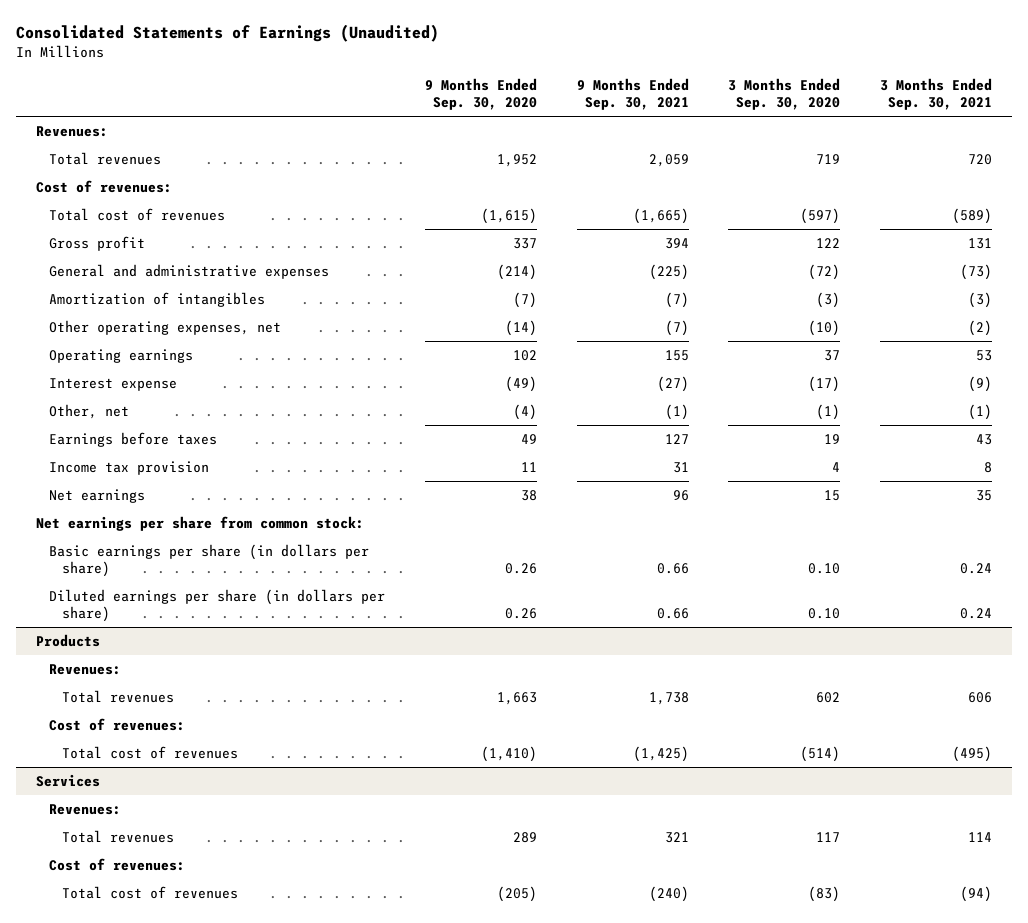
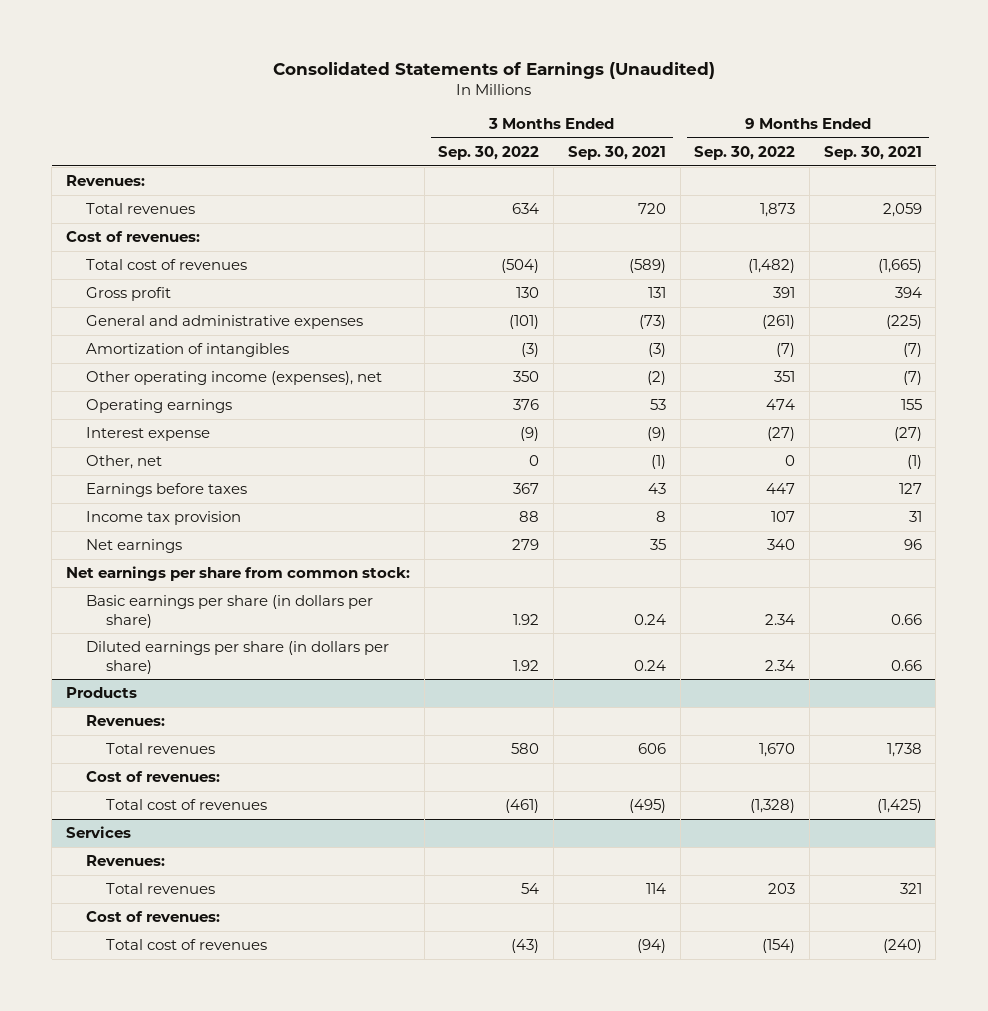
[424,77,537,111] 9 Months Ended Sep. 30, 2020 -> none
[728,77,841,111] 3 Months Ended Sep. 30, 2020 -> none
none -> [438,146,540,161] Sep. 30, 2022
none -> [694,146,796,161] Sep. 30, 2022
[48,319,281,335] Other operating expenses, net -> [85,371,382,386] Other operating income (expenses), net

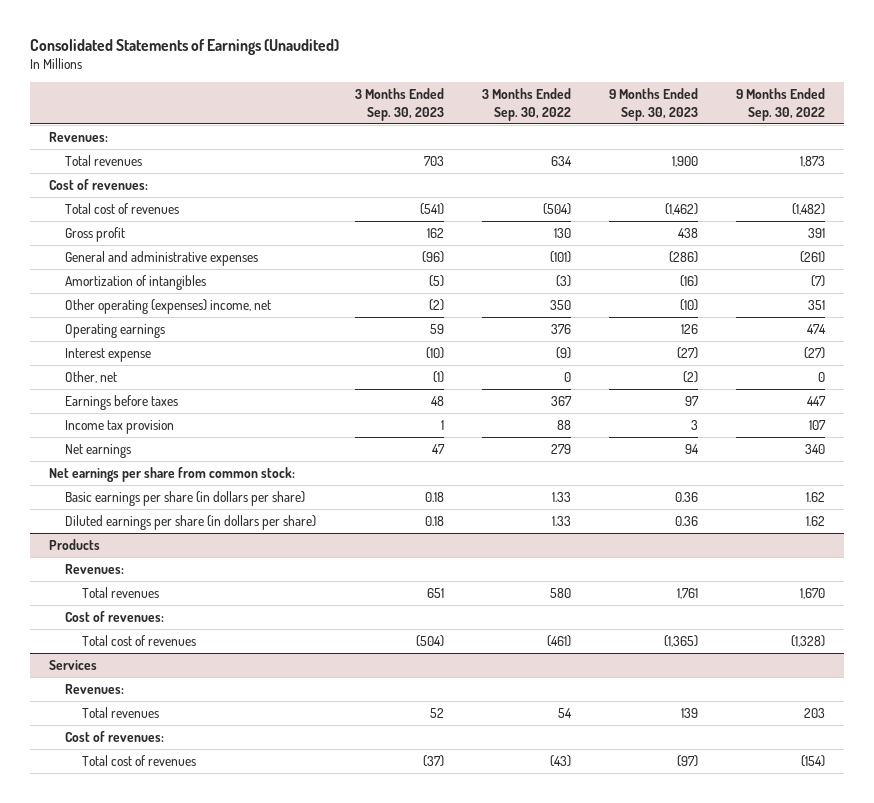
[567,146,666,161] Sep. 30, 2021 -> none
[823,146,922,161] Sep. 30, 2021 -> none
none -> [354,88,444,121] 3 Months Ended Sep. 30, 2023
none -> [608,88,698,121] 9 Months Ended Sep. 30, 2023
[85,371,382,386] Other operating income (expenses), net -> [65,298,272,314] Other operating (expenses) income, net
[513,613,540,625] 1.92 -> [551,491,571,502] 1.33
[765,613,796,625] 2.34 -> [805,491,825,502] 1.62
[513,659,540,671] 1.92 -> [551,515,571,526] 1.33
[765,659,796,671] 2.34 -> [805,515,825,526] 1.62

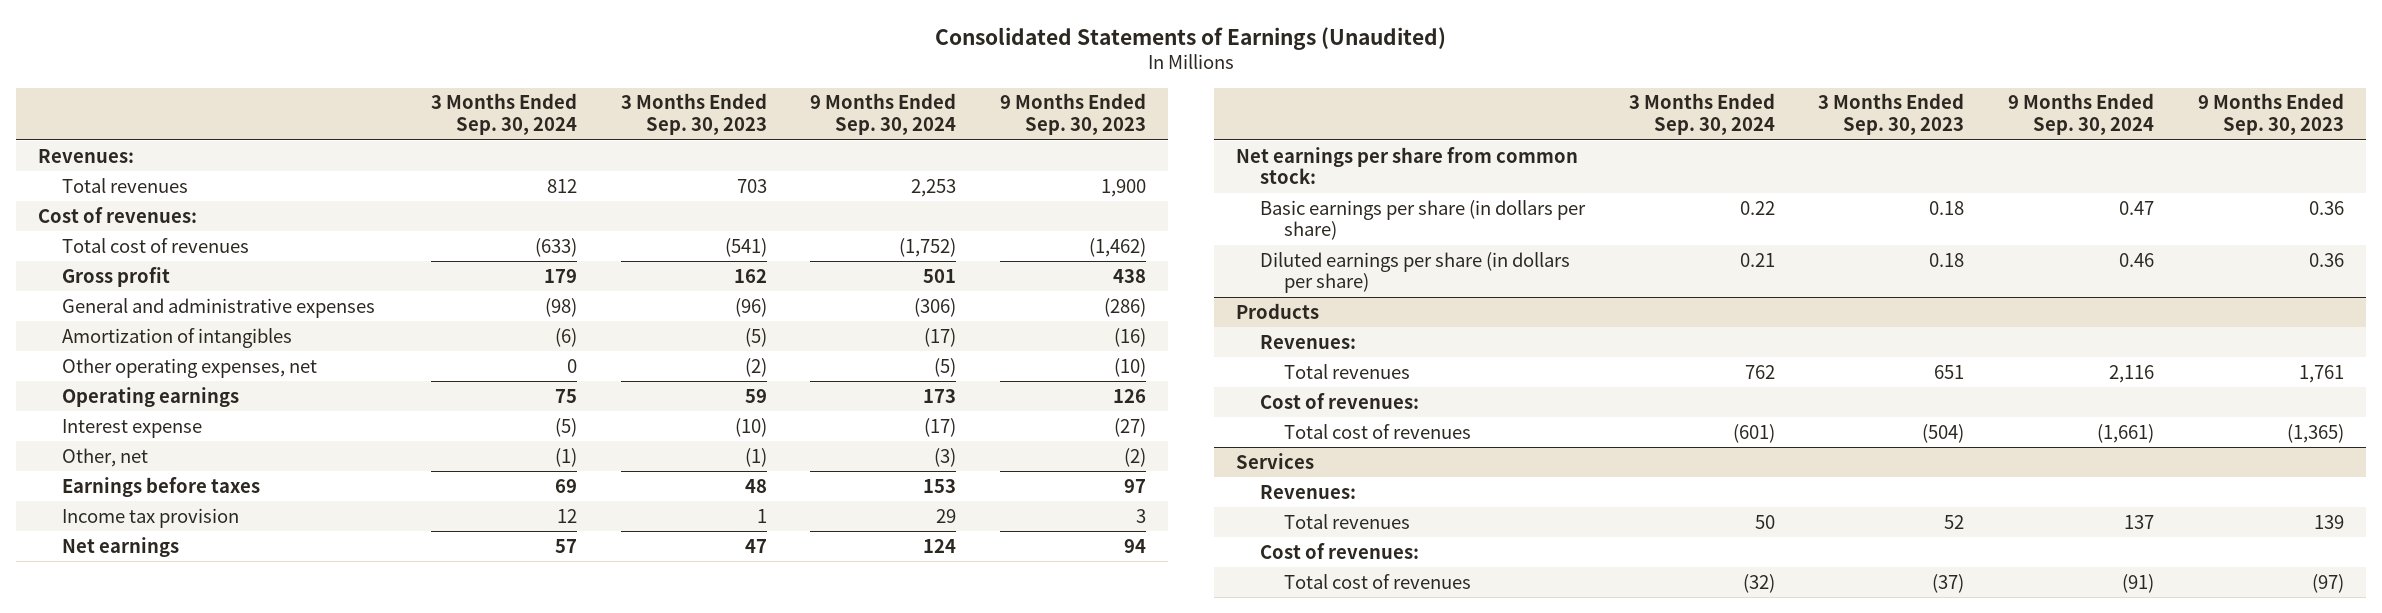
[481,88,571,121] 3 Months Ended Sep. 30, 2022 -> none
[735,88,825,121] 9 Months Ended Sep. 30, 2022 -> none
none -> [430,93,577,136] 3 Months Ended Sep. 30, 2024
none -> [810,93,957,136] 9 Months Ended Sep. 30, 2024
[65,298,272,314] Other operating (expenses) income, net -> [62,357,318,378] Other operating expenses, net

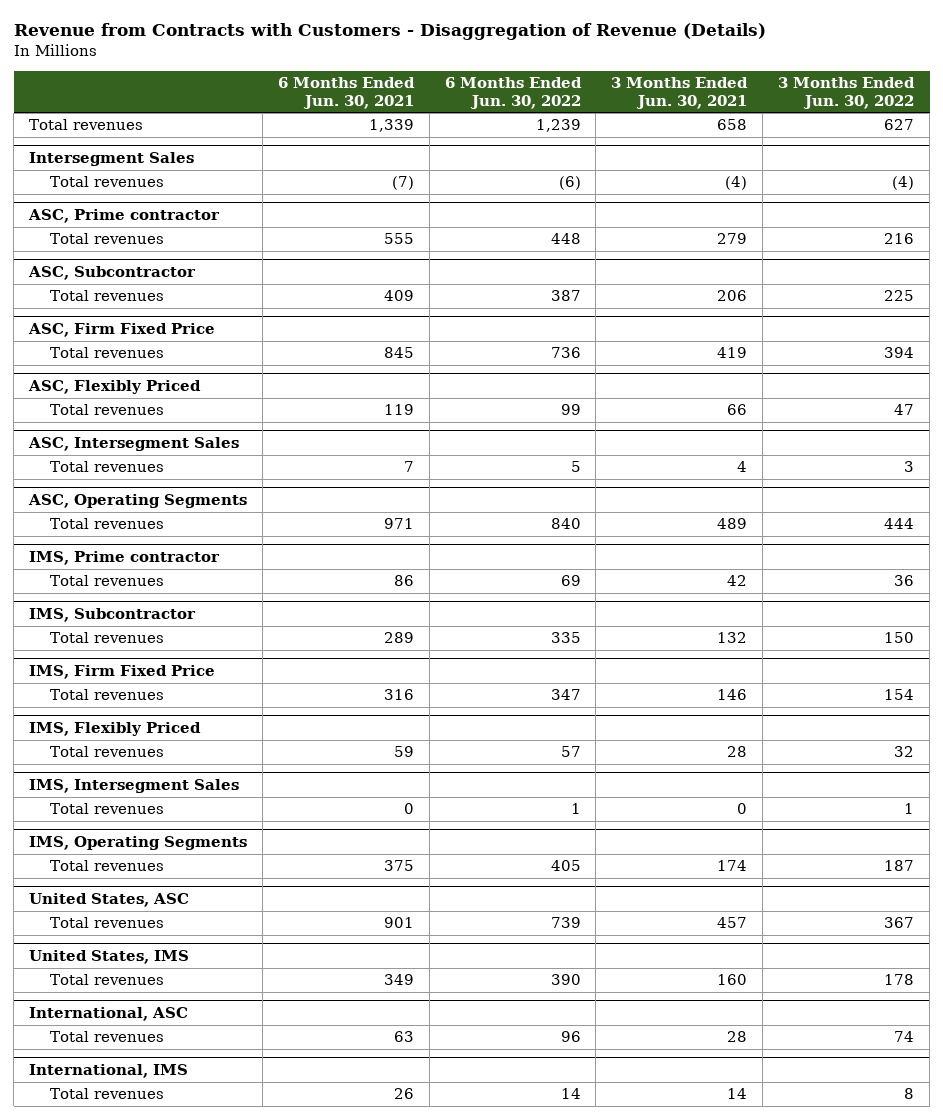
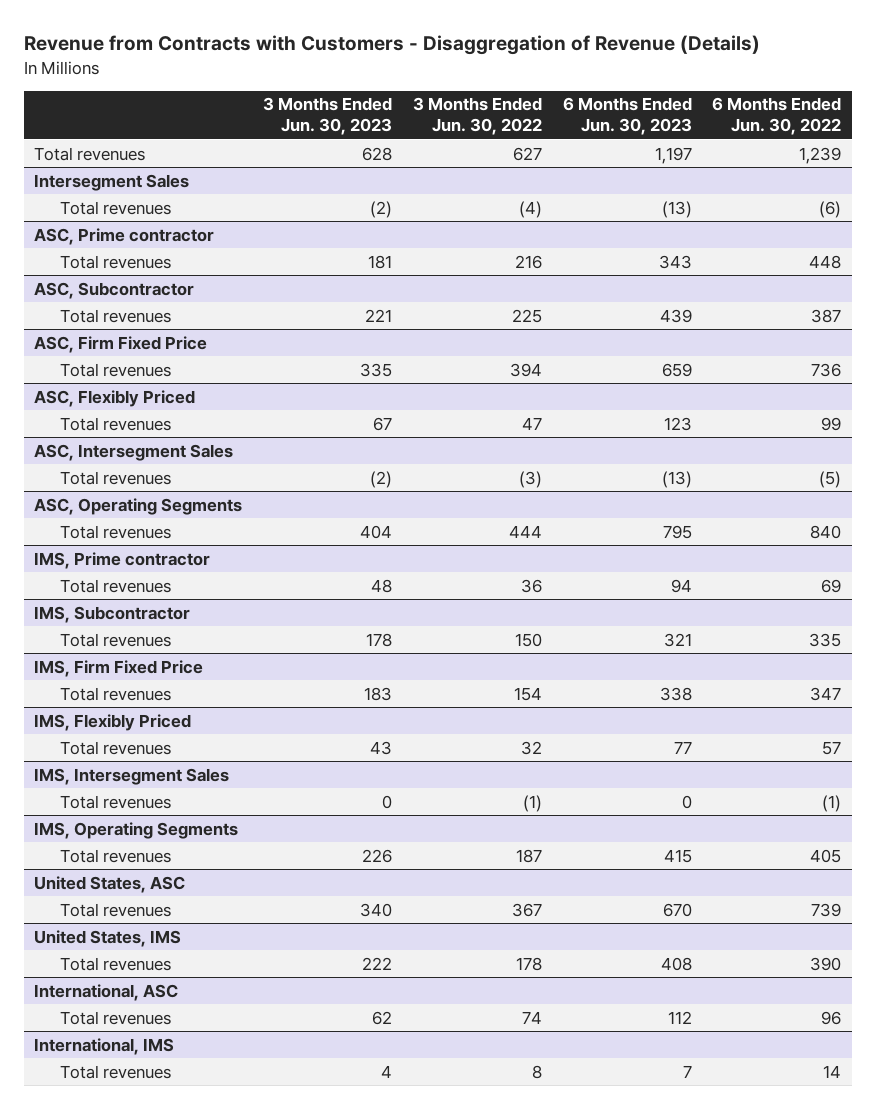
[277,77,415,109] 6 Months Ended Jun. 30, 2021 -> none
[611,77,749,109] 3 Months Ended Jun. 30, 2021 -> none
none -> [263,97,393,136] 3 Months Ended Jun. 30, 2023
none -> [562,97,692,136] 6 Months Ended Jun. 30, 2023
[570,461,581,473] 5 -> [819,470,842,488] (5)
[904,461,915,473] 3 -> [518,470,542,488] (3)
[570,803,581,815] 1 -> [822,794,842,812] (1)
[904,803,915,815] 1 -> [522,794,542,812] (1)

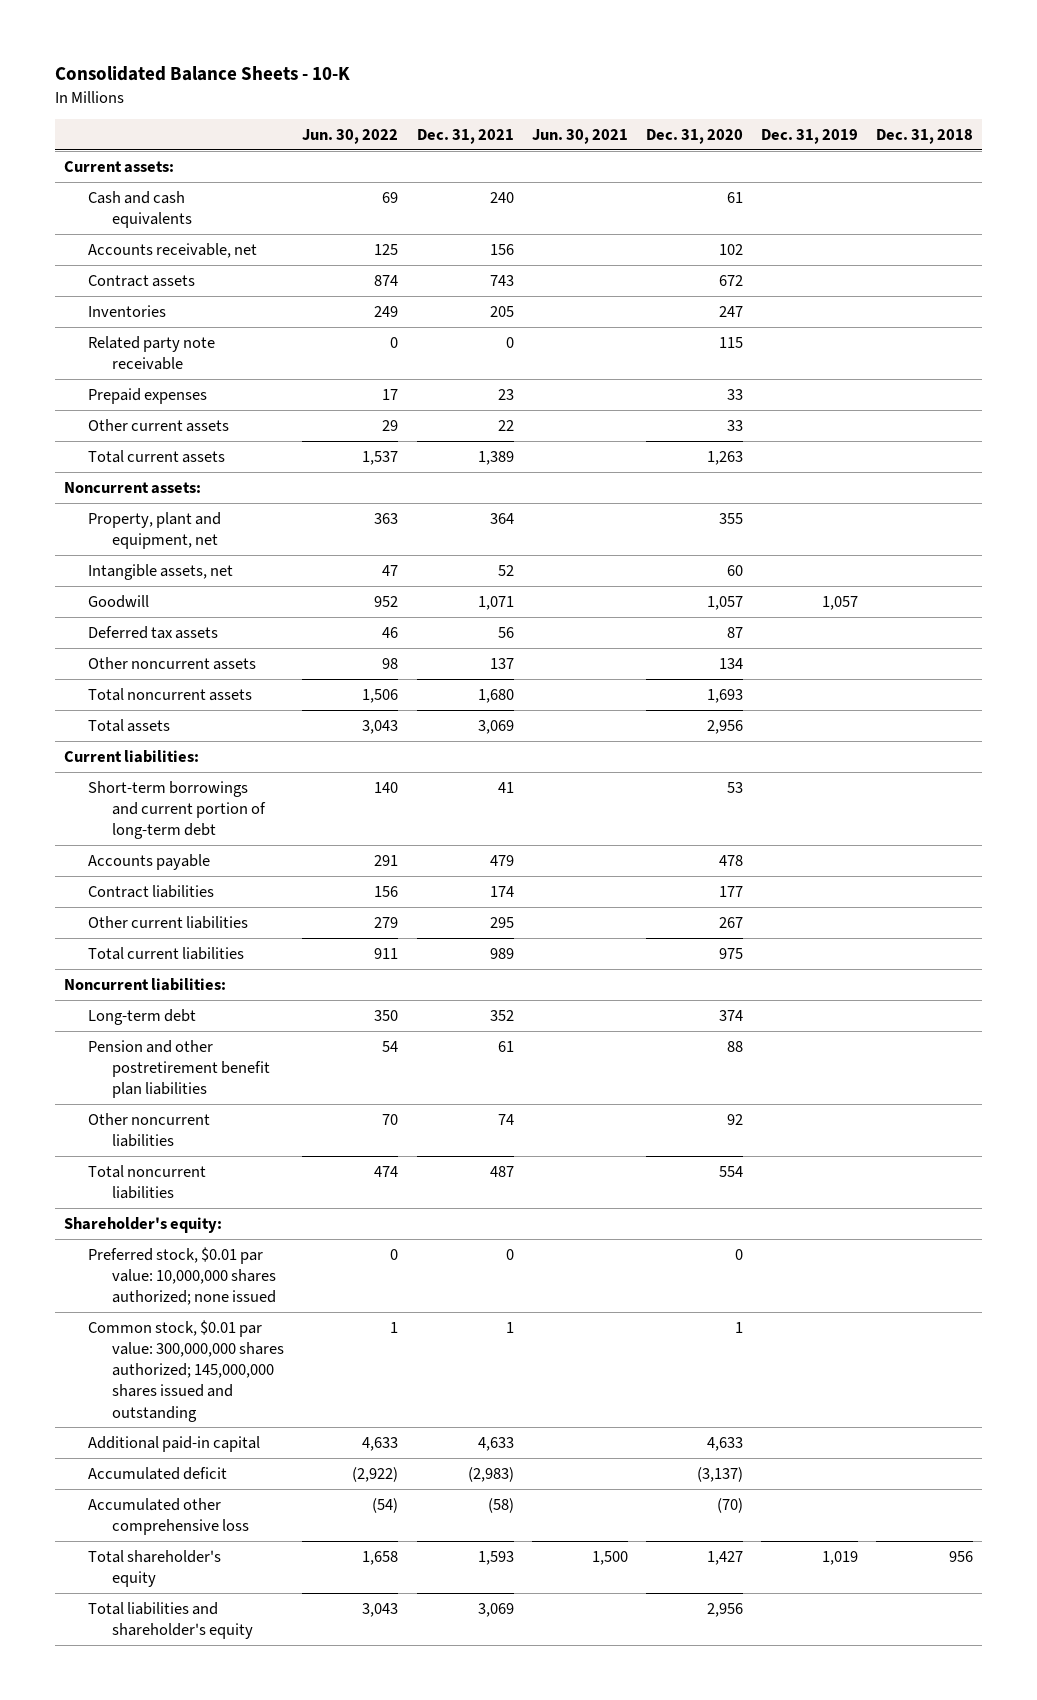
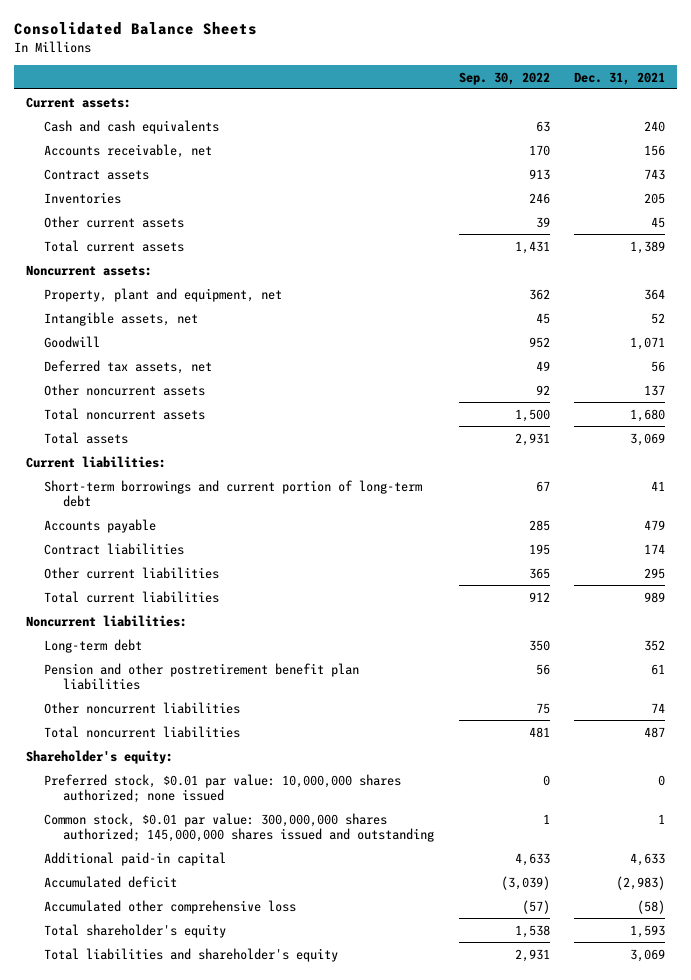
[54,66,350,82] Consolidated Balance Sheets - 10-K -> [13,22,257,36] Consolidated Balance Sheets
[302,128,399,144] Jun. 30, 2022 -> none
[531,128,628,144] Jun. 30, 2021 -> none
[645,128,743,144] Dec. 31, 2020 -> none
[761,128,859,144] Dec. 31, 2019 -> none
[876,128,974,144] Dec. 31, 2018 -> none
none -> [458,71,550,85] Sep. 30, 2022
[87,335,215,370] Related party note receivable -> none
[87,387,207,404] Prepaid expenses -> none
[497,419,514,431] 22 -> [651,216,666,228] 45
[87,625,218,639] Deferred tax assets -> [44,359,213,374] Deferred tax assets, net

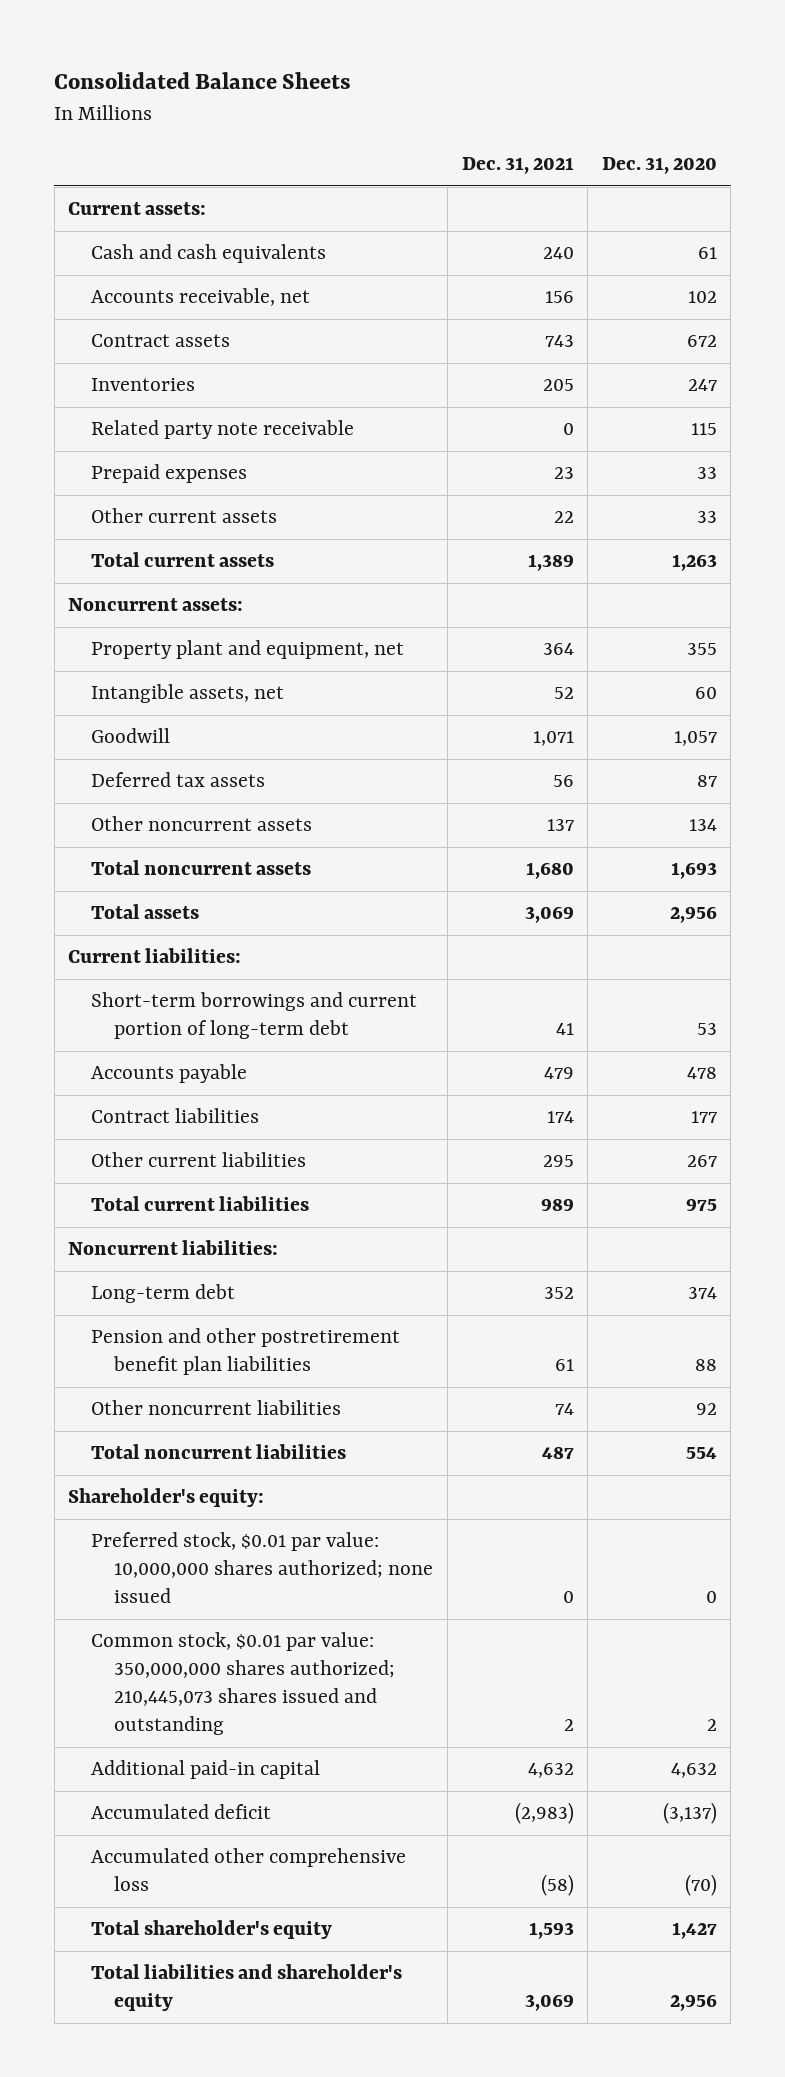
[458,71,550,85] Sep. 30, 2022 -> none
none -> [601,157,717,175] Dec. 31, 2020
none -> [91,420,355,440] Related party note receivable
none -> [91,464,248,484] Prepaid expenses
[651,216,666,228] 45 -> [553,511,574,524] 22
[44,287,283,302] Property, plant and equipment, net -> [91,640,405,660] Property plant and equipment, net
[44,359,213,374] Deferred tax assets, net -> [91,772,266,788] Deferred tax assets
[44,812,435,843] Common stock, $0.01 par value: 300,000,000 shares authorized; 145,000,000 shares issued and outstanding -> [91,1632,396,1736] Common stock, $0.01 par value: 350,000,000 shares authorized; 210,445,073 shares issued and outstanding
[658,813,666,824] 1 -> [563,1719,574,1732] 2
[630,852,666,866] 4,633 -> [527,1763,574,1779] 4,632

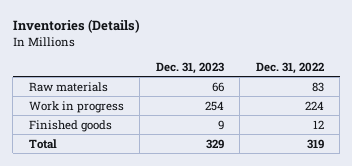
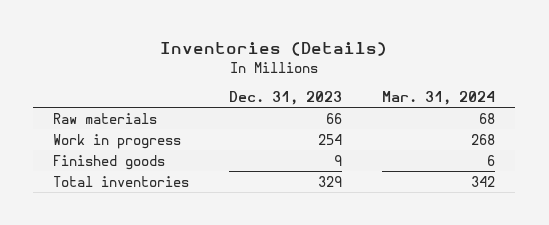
[255,61,324,74] Dec. 31, 2022 -> none
none -> [382,90,496,105] Mar. 31, 2024
[28,138,57,149] Total -> [53,175,190,187] Total inventories

